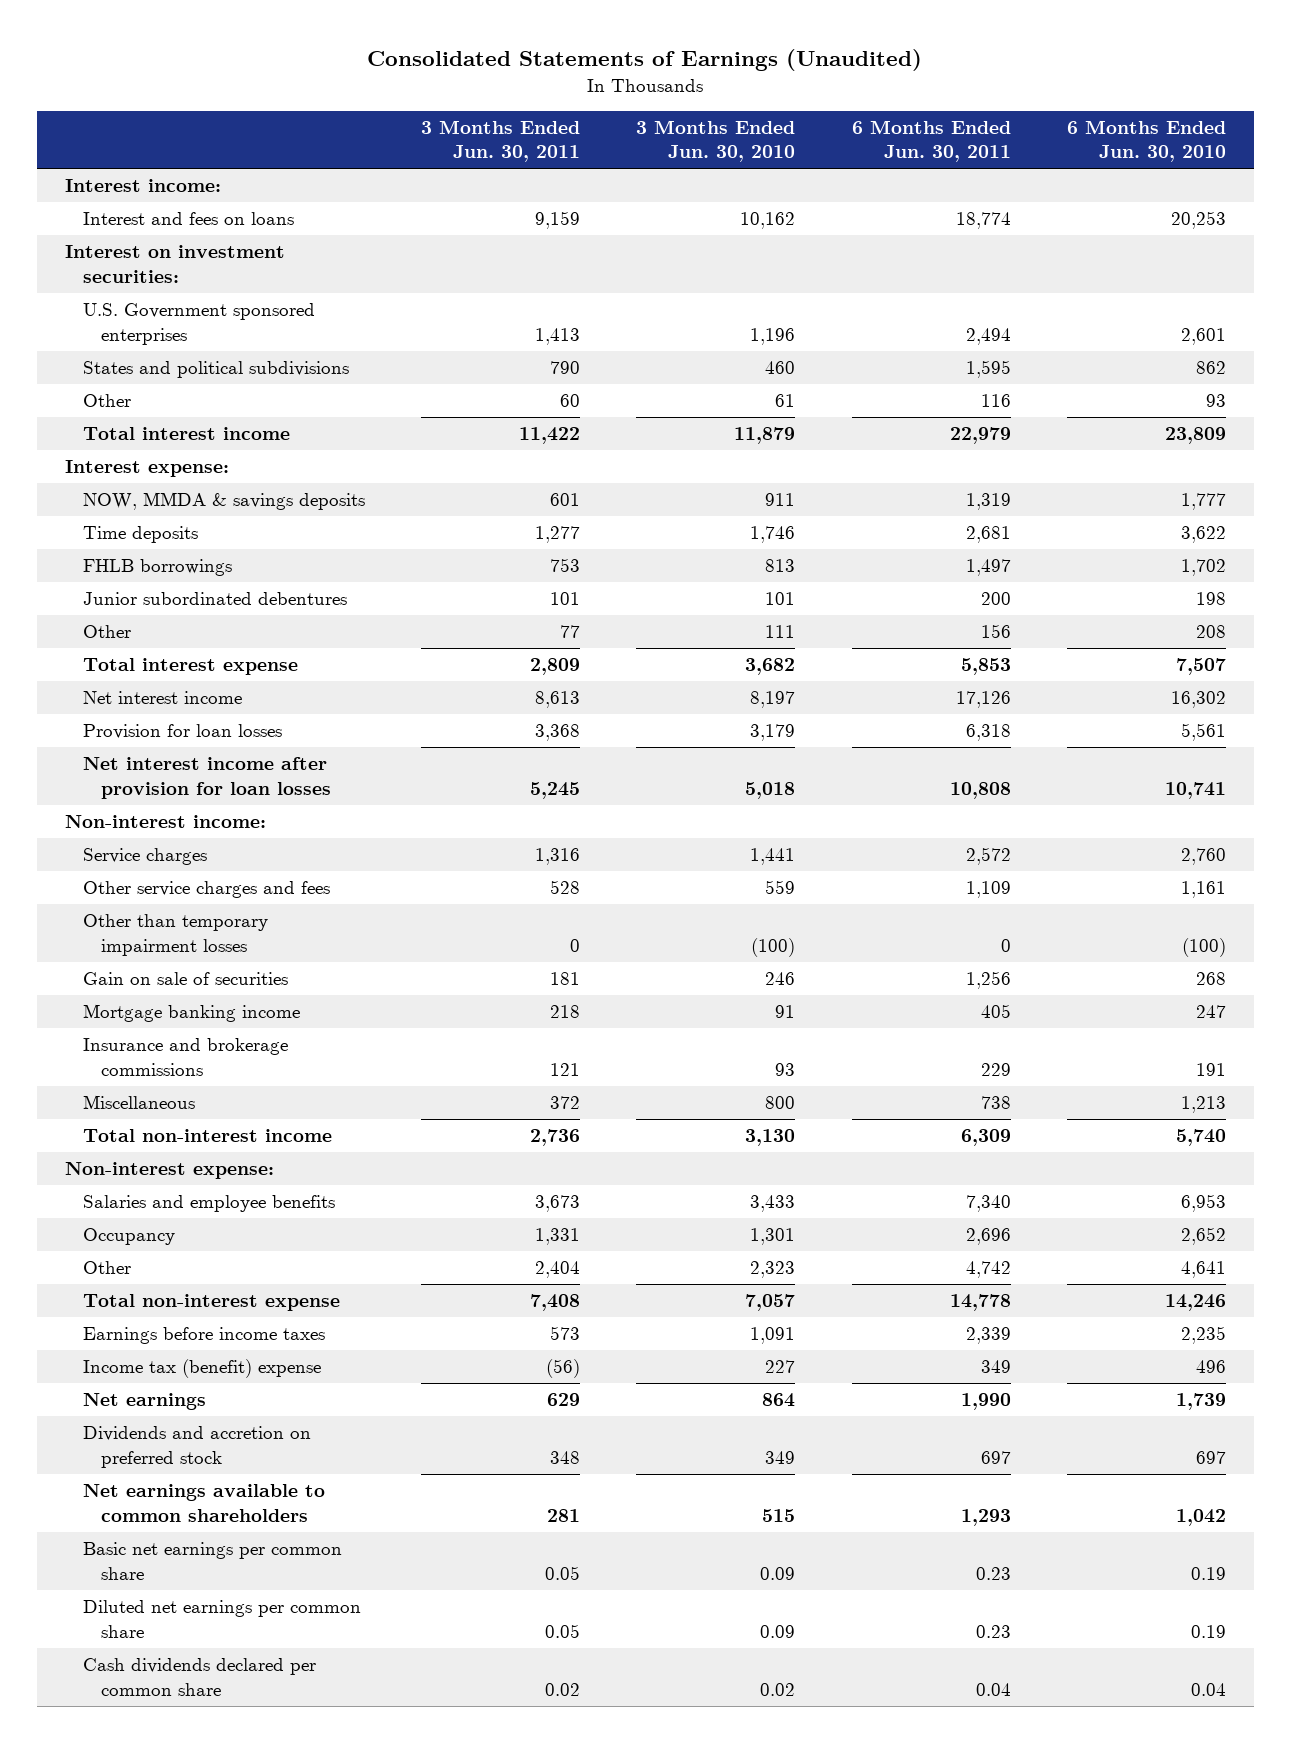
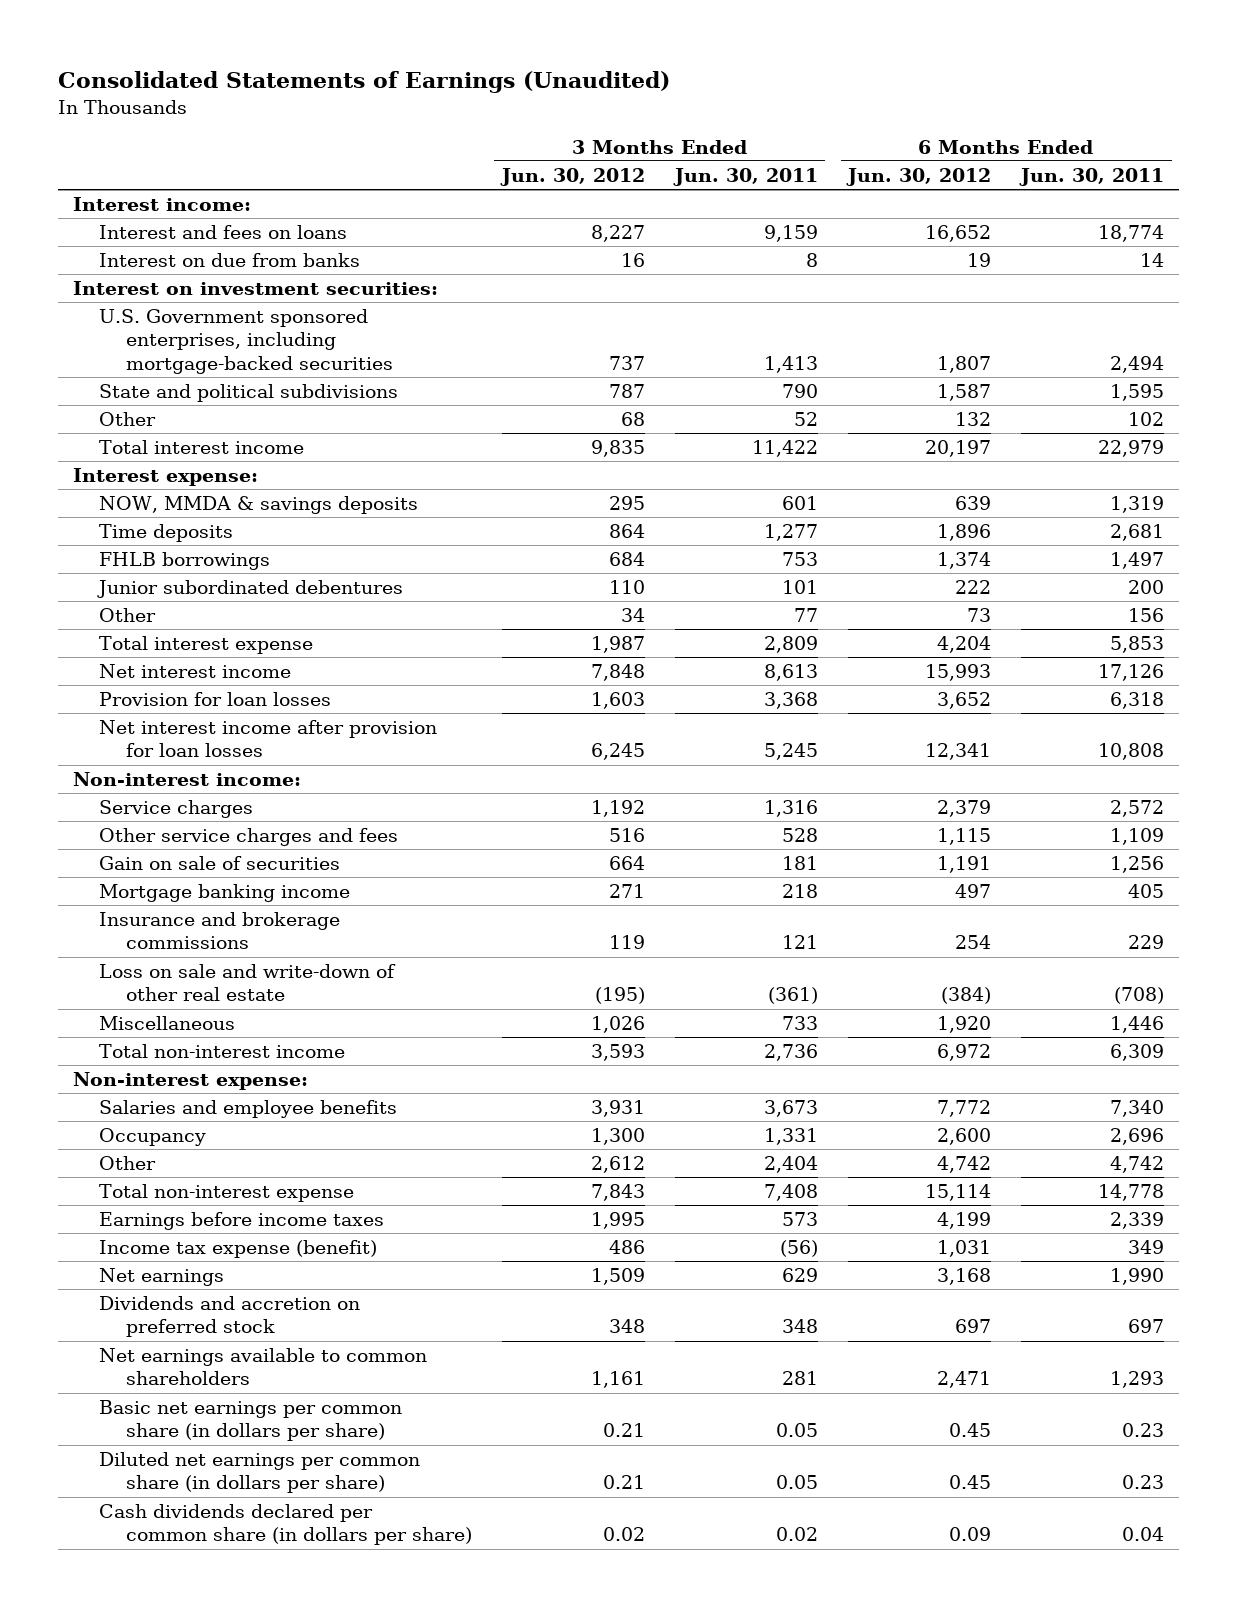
[636,119,796,163] 3 Months Ended Jun. 30, 2010 -> none
[1066,119,1226,163] 6 Months Ended Jun. 30, 2010 -> none
none -> [499,168,645,187] Jun. 30, 2012
none -> [846,168,992,187] Jun. 30, 2012
none -> [99,253,361,268] Interest on due from banks
[82,303,315,345] U.S. Government sponsored enterprises -> [99,309,393,374] U.S. Government sponsored enterprises, including mortgage-backed securities
[82,361,349,379] States and political subdivisions -> [99,384,399,403] State and political subdivisions
[560,394,581,408] 60 -> [793,412,818,427] 52
[980,394,1011,408] 116 -> [1128,412,1165,427] 102
[82,914,268,956] Other than temporary impairment losses -> none
none -> [99,964,397,1002] Loss on sale and write-down of other real estate
[550,1096,581,1110] 372 -> [781,1016,818,1031] 733
[980,1096,1011,1110] 738 -> [1110,1016,1165,1034] 1,446
[82,1359,321,1379] Income tax (benefit) expense -> [99,1240,378,1259] Income tax expense (benefit)
[82,1542,342,1580] Basic net earnings per common share -> [99,1400,403,1442] Basic net earnings per common share (in dollars per share)
[82,1600,361,1638] Diluted net earnings per common share -> [99,1452,421,1494] Diluted net earnings per common share (in dollars per share)
[82,1658,316,1696] Cash dividends declared per common share -> [99,1504,472,1546] Cash dividends declared per common share (in dollars per share)

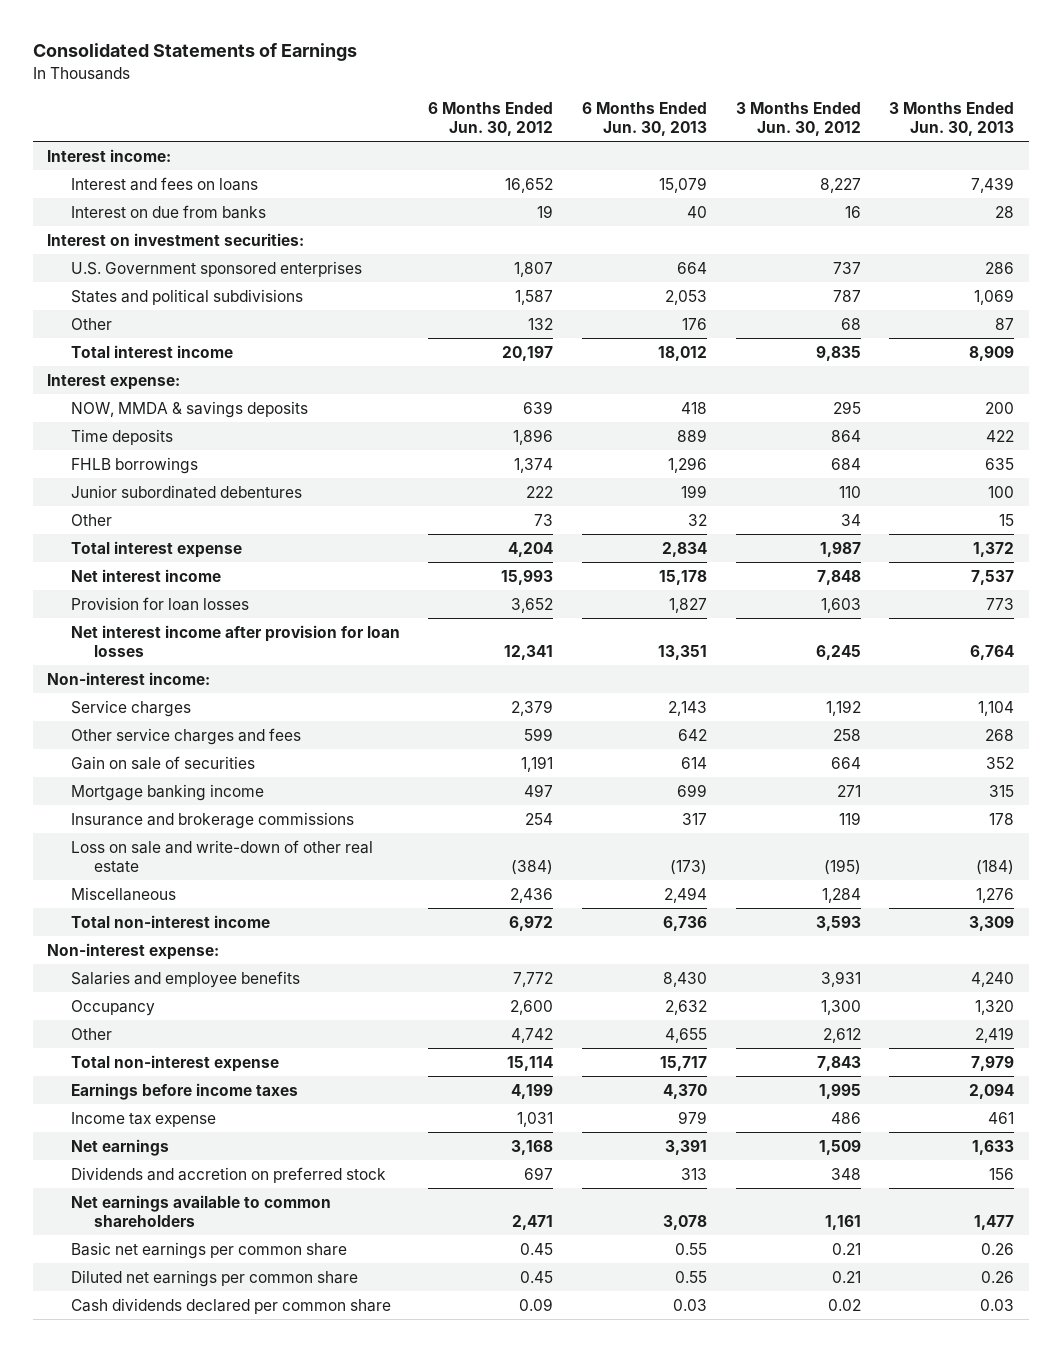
[58,70,671,93] Consolidated Statements of Earnings (Unaudited) -> [32,43,357,62] Consolidated Statements of Earnings
[672,168,818,187] Jun. 30, 2011 -> none
[1019,168,1165,187] Jun. 30, 2011 -> none
none -> [582,101,708,137] 6 Months Ended Jun. 30, 2013
none -> [889,101,1015,137] 3 Months Ended Jun. 30, 2013
[99,309,393,374] U.S. Government sponsored enterprises, including mortgage-backed securities -> [70,260,362,277] U.S. Government sponsored enterprises
[99,384,399,403] State and political subdivisions -> [70,288,303,305] States and political subdivisions
[608,828,645,843] 516 -> [832,728,861,741] 258
[937,828,992,846] 1,115 -> [524,727,554,741] 599
[590,1016,645,1034] 1,026 -> [821,887,861,903] 1,284
[937,1016,992,1034] 1,920 -> [510,887,554,903] 2,436
[99,1240,378,1259] Income tax expense (benefit) -> [70,1111,216,1127] Income tax expense
[99,1400,403,1442] Basic net earnings per common share (in dollars per share) -> [70,1241,347,1259] Basic net earnings per common share
[99,1452,421,1494] Diluted net earnings per common share (in dollars per share) -> [70,1269,358,1287] Diluted net earnings per common share
[99,1504,472,1546] Cash dividends declared per common share (in dollars per share) -> [70,1297,391,1314] Cash dividends declared per common share

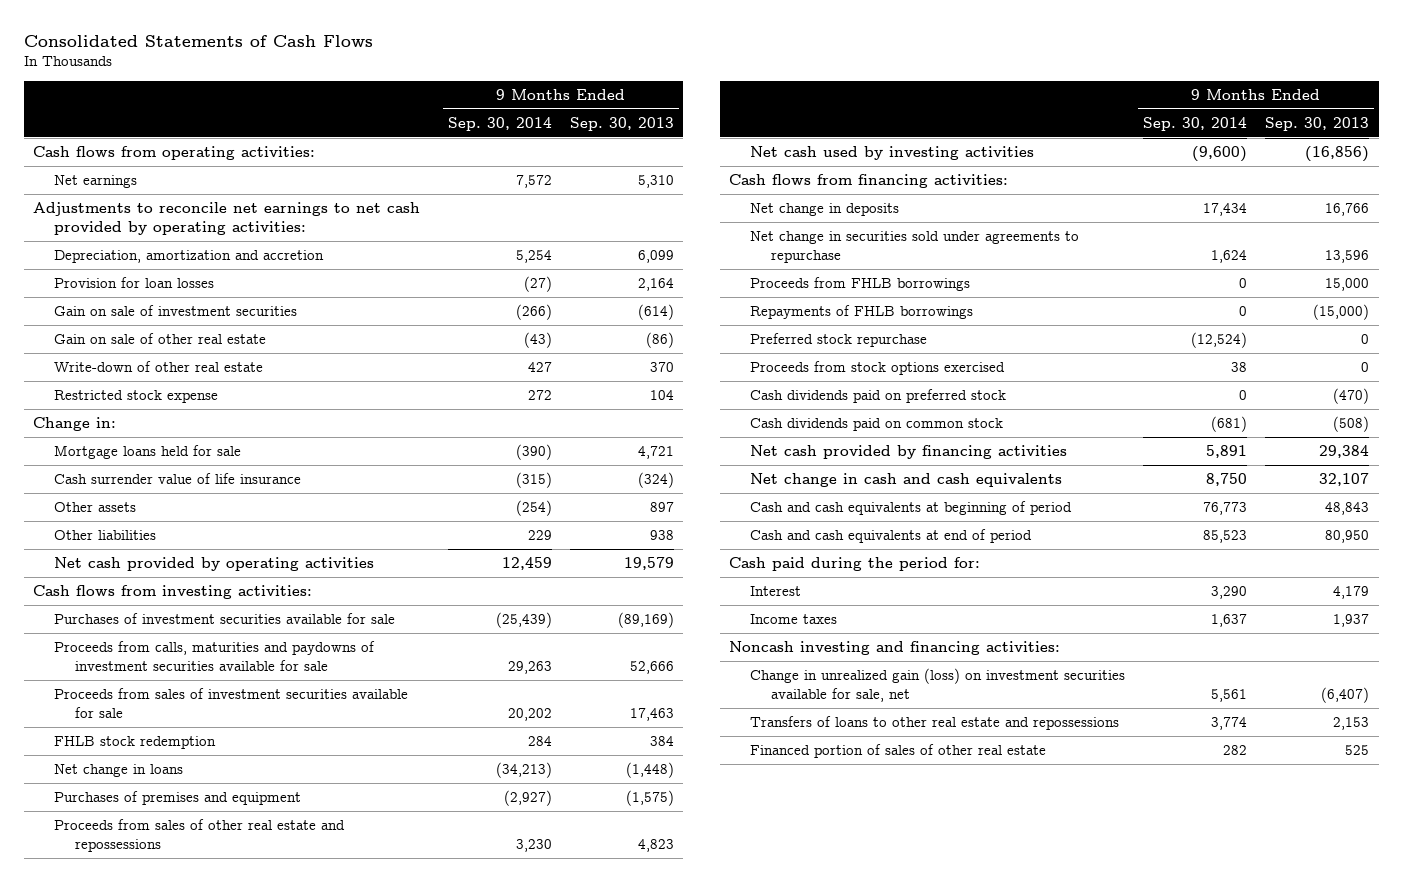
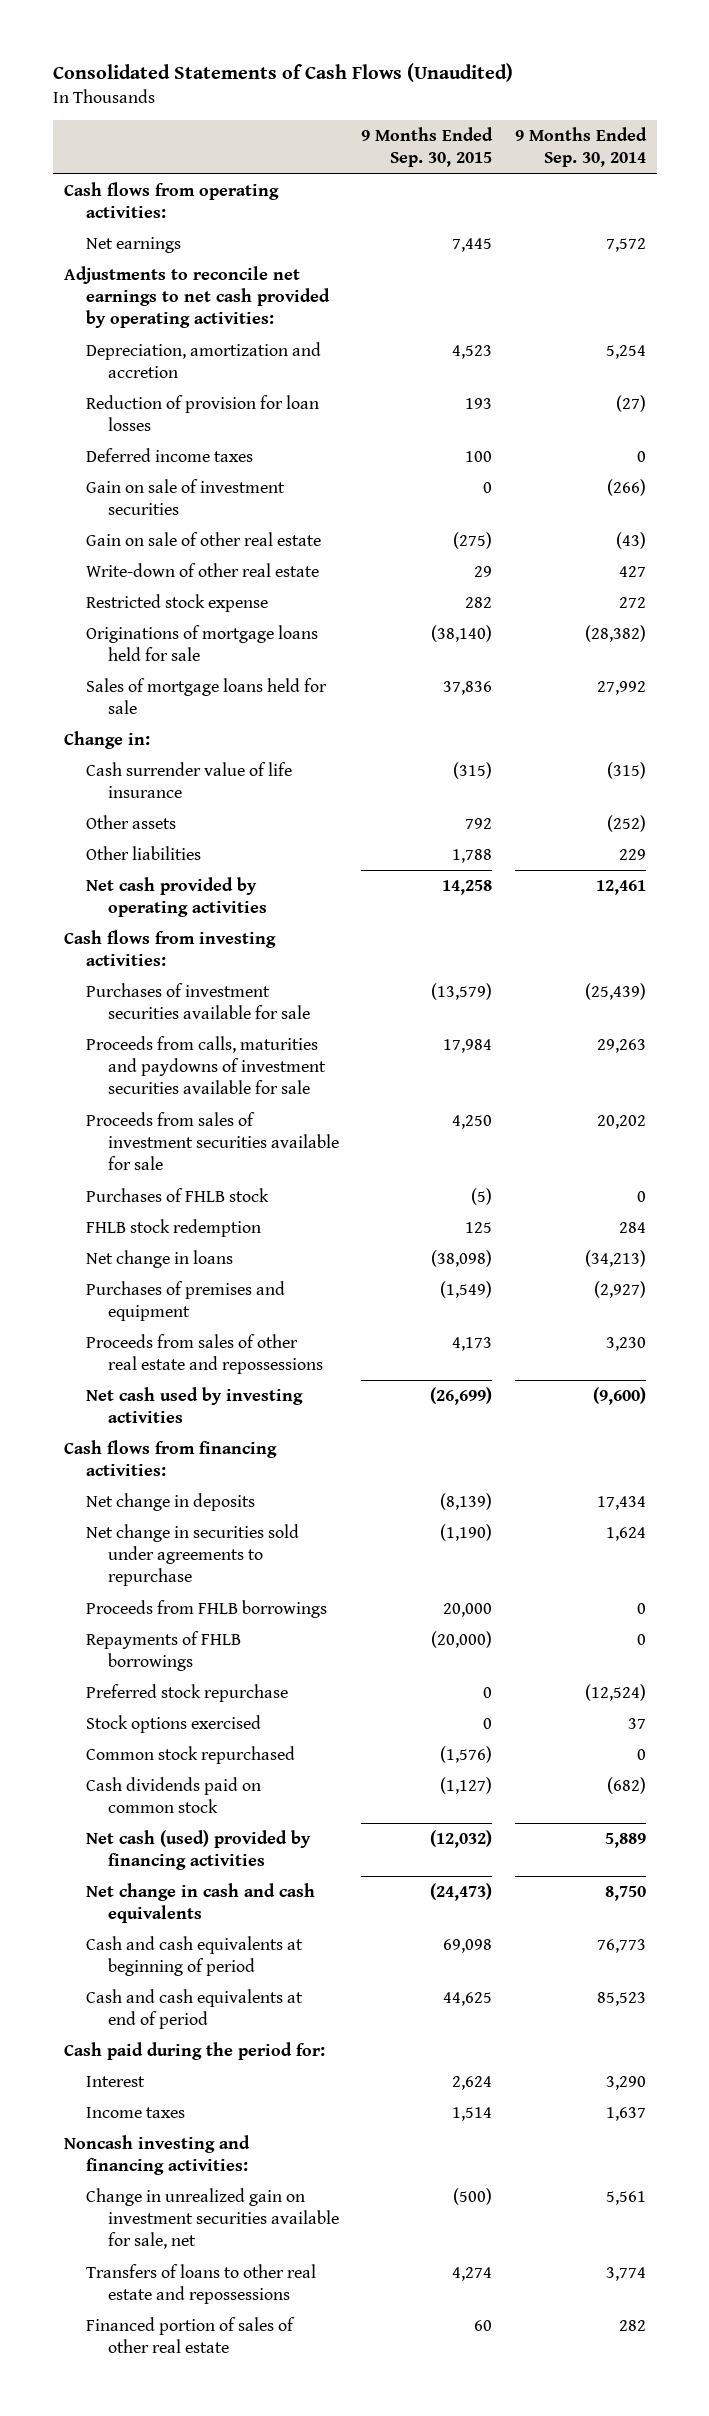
[24,34,374,47] Consolidated Statements of Cash Flows -> [52,63,513,83] Consolidated Statements of Cash Flows (Unaudited)
[569,116,674,131] Sep. 30, 2013 -> none
none -> [361,127,494,168] 9 Months Ended Sep. 30, 2015
[54,277,215,289] Provision for loan losses -> [85,394,319,432] Reduction of provision for loan losses
none -> [85,447,253,462] Deferred income taxes
none -> [85,624,318,662] Originations of mortgage loans held for sale
none -> [85,677,327,715] Sales of mortgage loans held for sale
[54,445,242,460] Mortgage loans held for sale -> none
[515,500,552,517] (254) -> [606,814,646,832] (252)
[501,557,552,571] 12,459 -> [595,879,646,895] 12,461
none -> [85,1187,269,1202] Purchases of FHLB stock
[749,389,1006,404] Cash dividends paid on preferred stock -> none
[749,361,1005,376] Proceeds from stock options exercised -> [85,1714,261,1733] Stock options exercised
[1231,362,1248,373] 38 -> [627,1717,646,1729] 37
none -> [85,1745,295,1764] Common stock repurchased
[1211,416,1248,433] (681) -> [606,1776,646,1794] (682)
[749,445,1067,460] Net cash provided by financing activities -> [85,1829,311,1871] Net cash (used) provided by financing activities
[1206,445,1248,459] 5,891 -> [604,1832,646,1848] 5,889
[749,668,1125,702] Change in unrealized gain (loss) on investment securities available for sale, net -> [85,2187,339,2250] Change in unrealized gain on investment securities available for sale, net

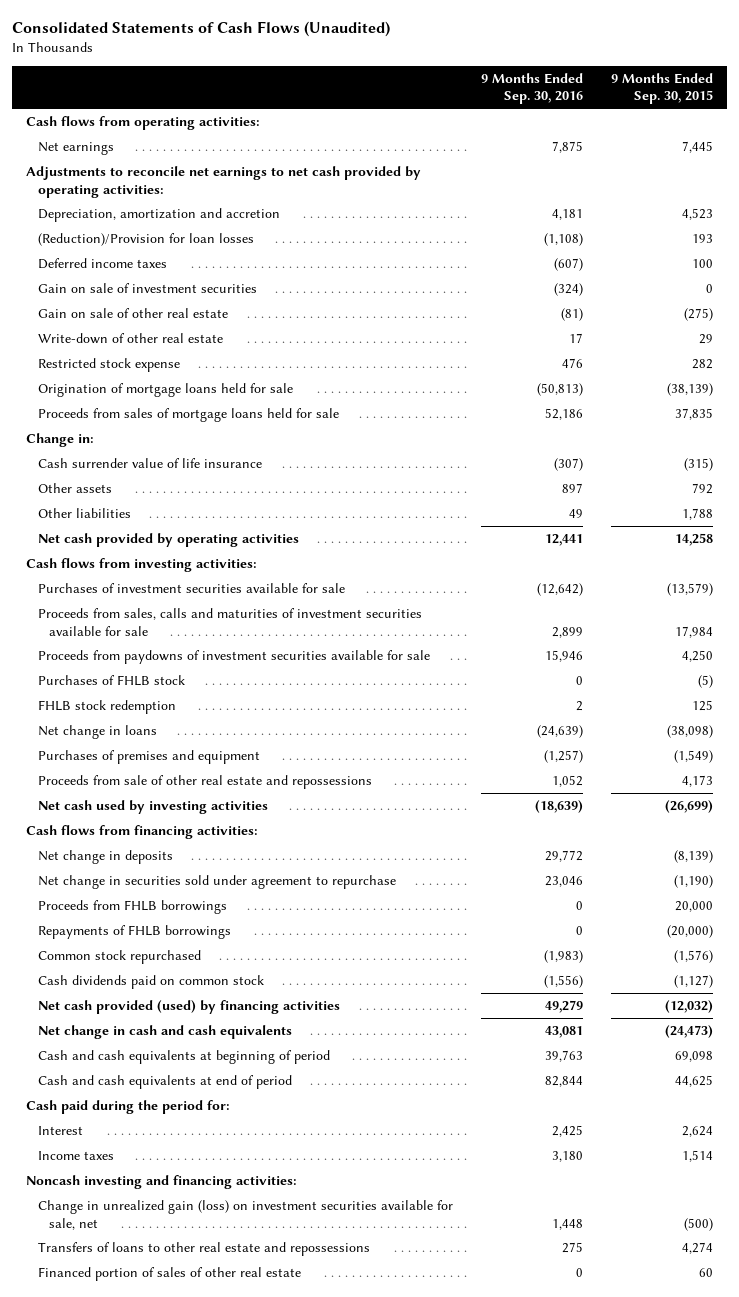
[514,127,647,168] 9 Months Ended Sep. 30, 2014 -> none
none -> [480,72,583,105] 9 Months Ended Sep. 30, 2016
[85,394,319,432] Reduction of provision for loan losses -> [37,232,254,246] (Reduction)/Provision for loan losses
[85,624,318,662] Originations of mortgage loans held for sale -> [37,382,293,397] Origination of mortgage loans held for sale
[431,624,493,642] (38,140) -> [666,382,713,396] (38,139)
[85,677,327,715] Sales of mortgage loans held for sale -> [37,407,339,422] Proceeds from sales of mortgage loans held for sale
[443,680,493,695] 37,836 -> [674,407,713,420] 37,835
[85,1035,326,1095] Proceeds from calls, maturities and paydowns of investment securities available for sale -> [37,607,422,636] Proceeds from sales, calls and maturities of investment securities available for sale
[85,1111,339,1171] Proceeds from sales of investment securities available for sale -> [37,649,430,664] Proceeds from paydowns of investment securities available for sale
[85,1333,323,1375] Proceeds from sales of other real estate and repossessions -> [37,774,372,789] Proceeds from sale of other real estate and repossessions
[85,1523,299,1587] Net change in securities sold under agreements to repurchase -> [37,874,396,889] Net change in securities sold under agreement to repurchase
[85,1683,288,1702] Preferred stock repurchase -> none
[85,1714,261,1733] Stock options exercised -> none
[85,1829,311,1871] Net cash (used) provided by financing activities -> [37,999,340,1014] Net cash provided (used) by financing activities
[85,2187,339,2250] Change in unrealized gain on investment securities available for sale, net -> [37,1199,453,1230] Change in unrealized gain (loss) on investment securities available for sale, net

